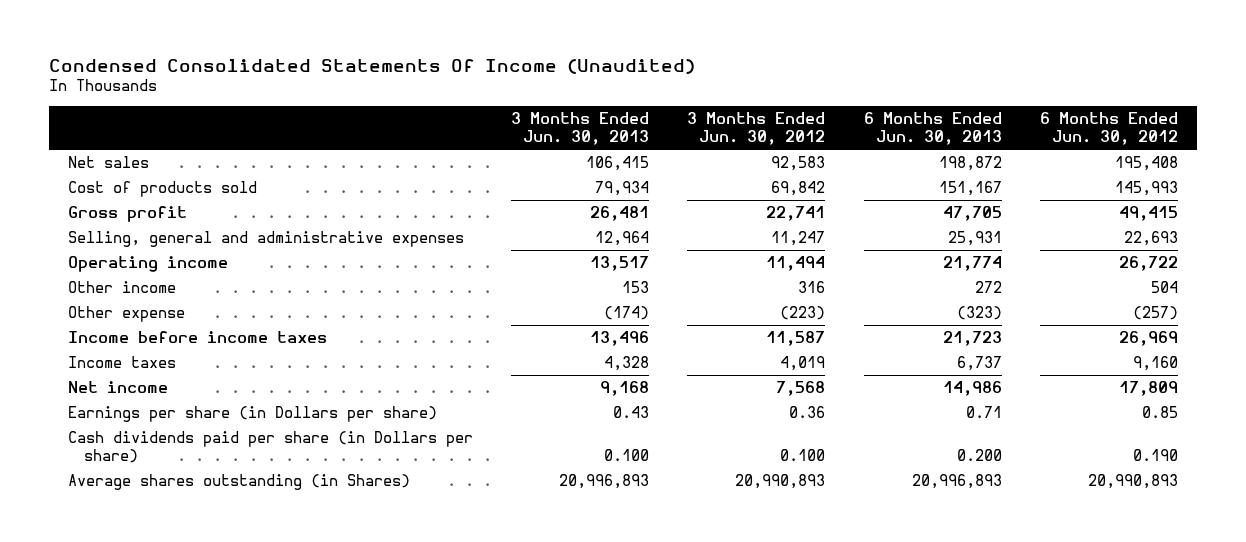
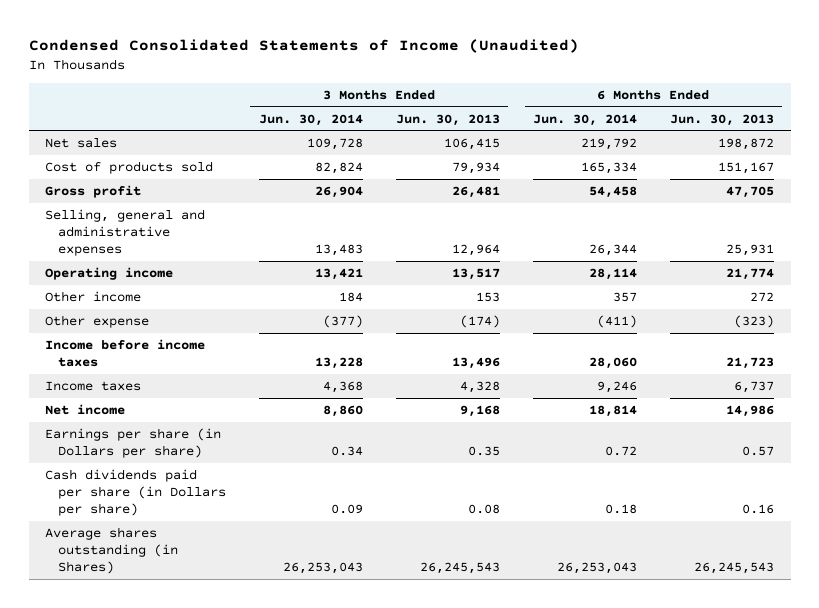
[48,58,695,74] Condensed Consolidated Statements Of Income (Unaudited) -> [28,39,579,54] Condensed Consolidated Statements of Income (Unaudited)
[687,112,826,146] 3 Months Ended Jun. 30, 2012 -> none
[1039,112,1178,146] 6 Months Ended Jun. 30, 2012 -> none
none -> [258,113,363,126] Jun. 30, 2014
none -> [532,113,637,126] Jun. 30, 2014
[613,405,650,418] 0.43 -> [467,446,500,457] 0.35
[965,405,1002,418] 0.71 -> [742,446,775,457] 0.57
[604,449,650,462] 0.100 -> [467,504,500,515] 0.08
[956,449,1002,462] 0.200 -> [742,504,775,515] 0.16
[559,473,650,489] 20,996,893 -> [419,562,500,575] 26,245,543
[911,473,1002,489] 20,996,893 -> [694,562,775,575] 26,245,543

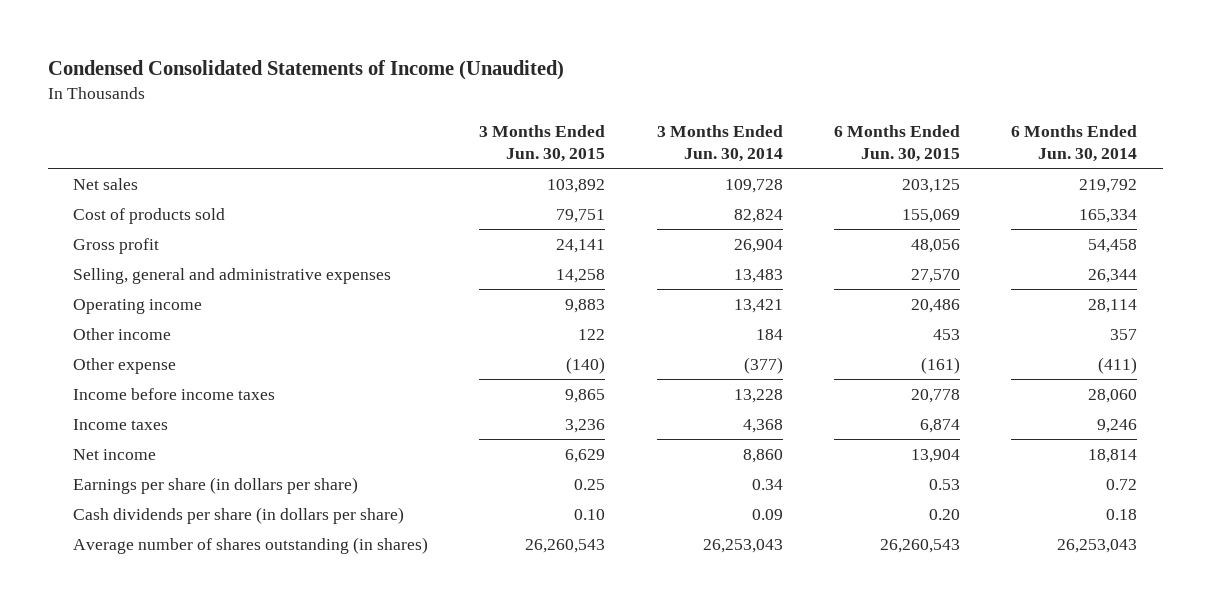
[395,113,500,126] Jun. 30, 2013 -> none
[670,113,775,126] Jun. 30, 2013 -> none
none -> [479,125,606,162] 3 Months Ended Jun. 30, 2015
none -> [834,125,961,162] 6 Months Ended Jun. 30, 2015
[45,427,222,459] Earnings per share (in Dollars per share) -> [73,476,359,494] Earnings per share (in dollars per share)
[45,468,226,517] Cash dividends paid per share (in Dollars per share) -> [73,506,405,524] Cash dividends per share (in dollars per share)
[45,526,178,575] Average shares outstanding (in Shares) -> [73,536,429,554] Average number of shares outstanding (in shares)

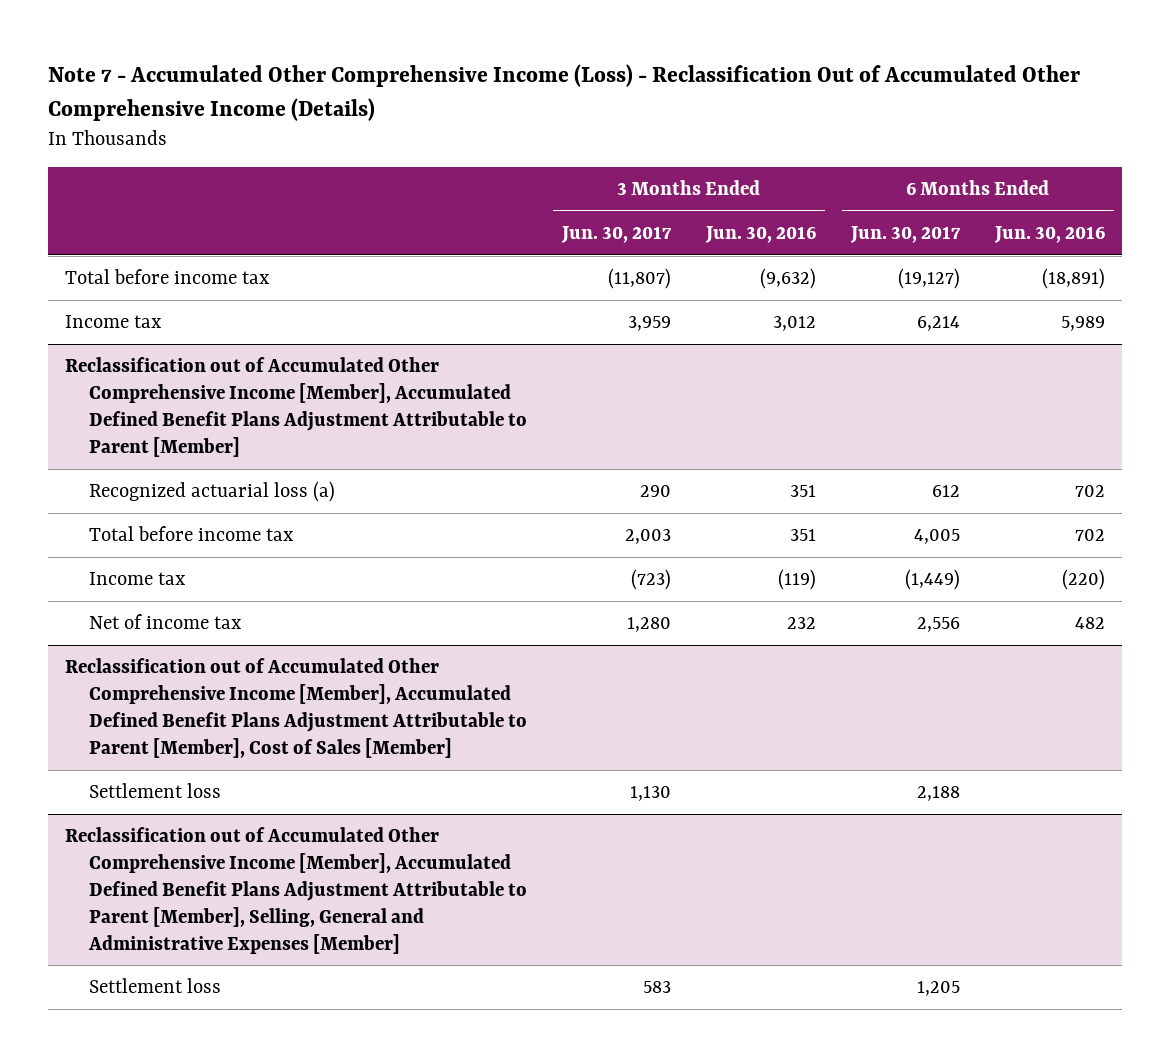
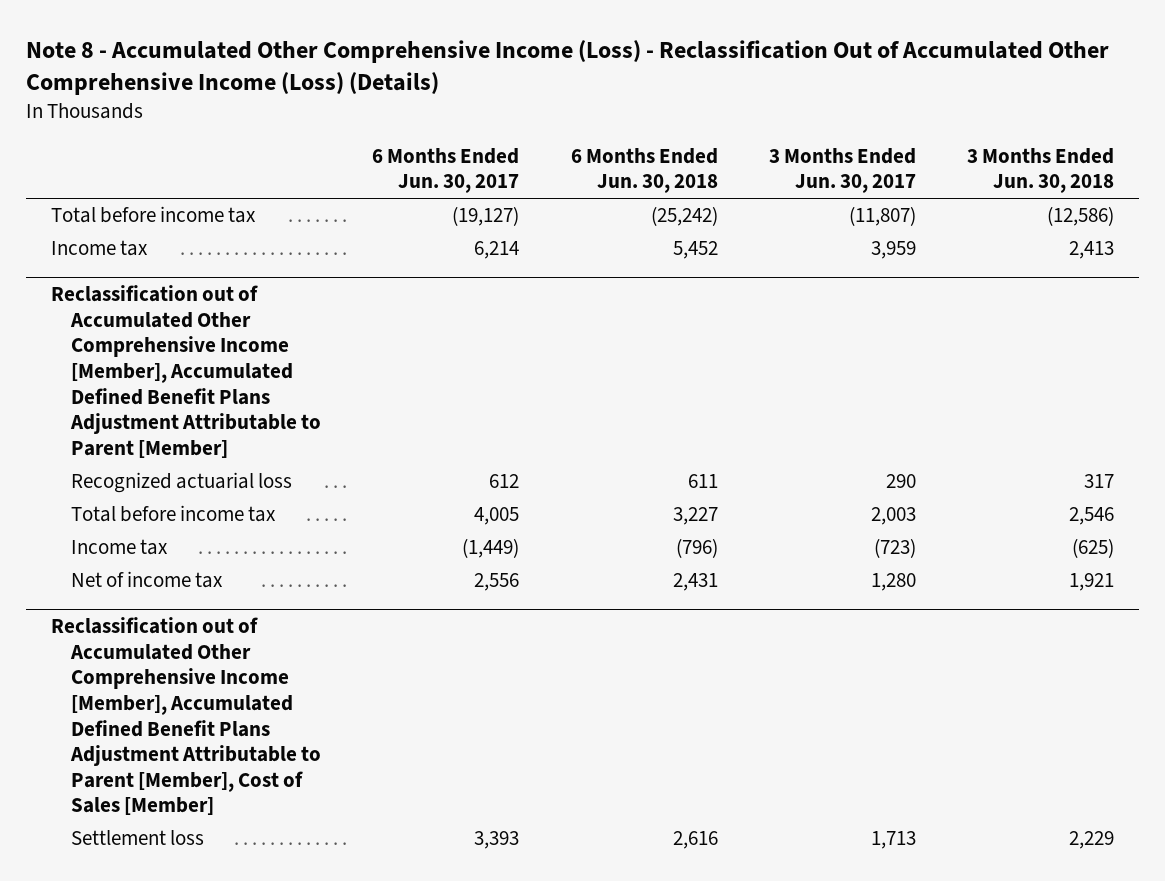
[47,63,1080,121] Note 7 - Accumulated Other Comprehensive Income (Loss) - Reclassification Out of Accumulated Other Comprehensive Income (Details) -> [25,40,1109,96] Note 8 - Accumulated Other Comprehensive Income (Loss) - Reclassification Out of Accumulated Other Comprehensive Income (Loss) (Details)
[704,225,816,243] Jun. 30, 2016 -> none
[993,225,1105,243] Jun. 30, 2016 -> none
none -> [570,147,718,194] 6 Months Ended Jun. 30, 2018
none -> [966,147,1114,194] 3 Months Ended Jun. 30, 2018
[88,481,335,503] Recognized actuarial loss (a) -> [71,472,293,494] Recognized actuarial loss
[65,827,527,954] Reclassification out of Accumulated Other Comprehensive Income [Member], Accumulated Defined Benefit Plans Adjustment Attributable to Parent [Member], Selling, General and Administrative Expenses [Member] -> none
[88,978,221,994] Settlement loss -> none
[629,786,671,802] 1,130 -> [870,831,916,850] 1,713
[916,786,960,802] 2,188 -> [474,831,520,850] 3,393

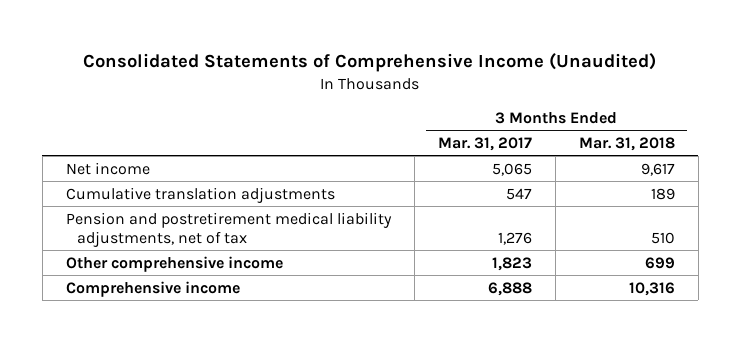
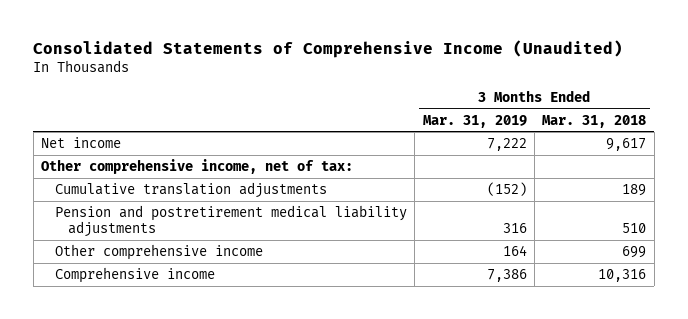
[437,136,532,151] Mar. 31, 2017 -> none
none -> [422,114,527,128] Mar. 31, 2019
none -> [41,159,354,175] Other comprehensive income, net of tax:
[65,211,392,247] Pension and postretirement medical liability adjustments, net of tax -> [54,205,407,238] Pension and postretirement medical liability adjustments

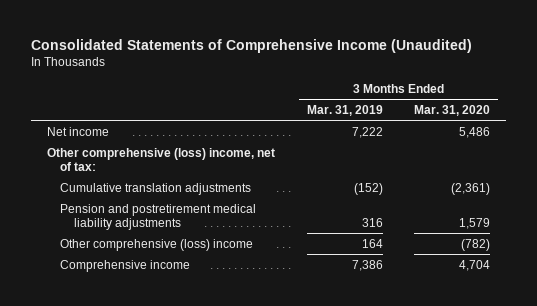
[542,114,647,128] Mar. 31, 2018 -> none
none -> [414,105,491,117] Mar. 31, 2020
[41,159,354,175] Other comprehensive income, net of tax: -> [46,147,275,171] Other comprehensive (loss) income, net of tax:
[54,244,263,261] Other comprehensive income -> [60,238,254,251] Other comprehensive (loss) income

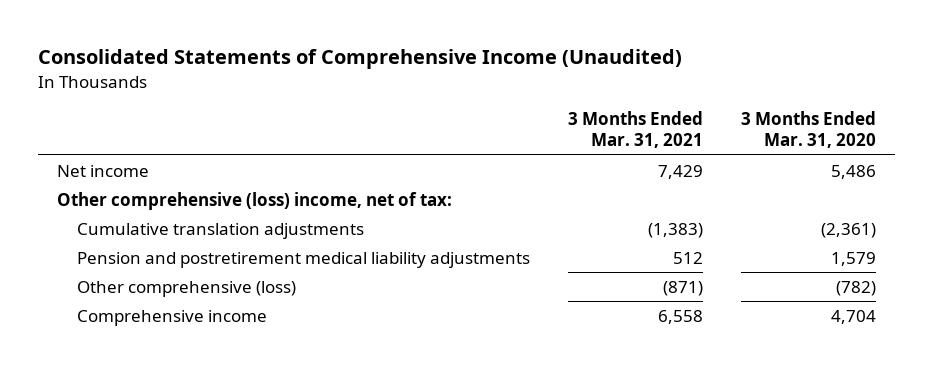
[306,105,383,117] Mar. 31, 2019 -> none
none -> [567,111,703,149] 3 Months Ended Mar. 31, 2021
[60,238,254,251] Other comprehensive (loss) income -> [76,280,296,297] Other comprehensive (loss)

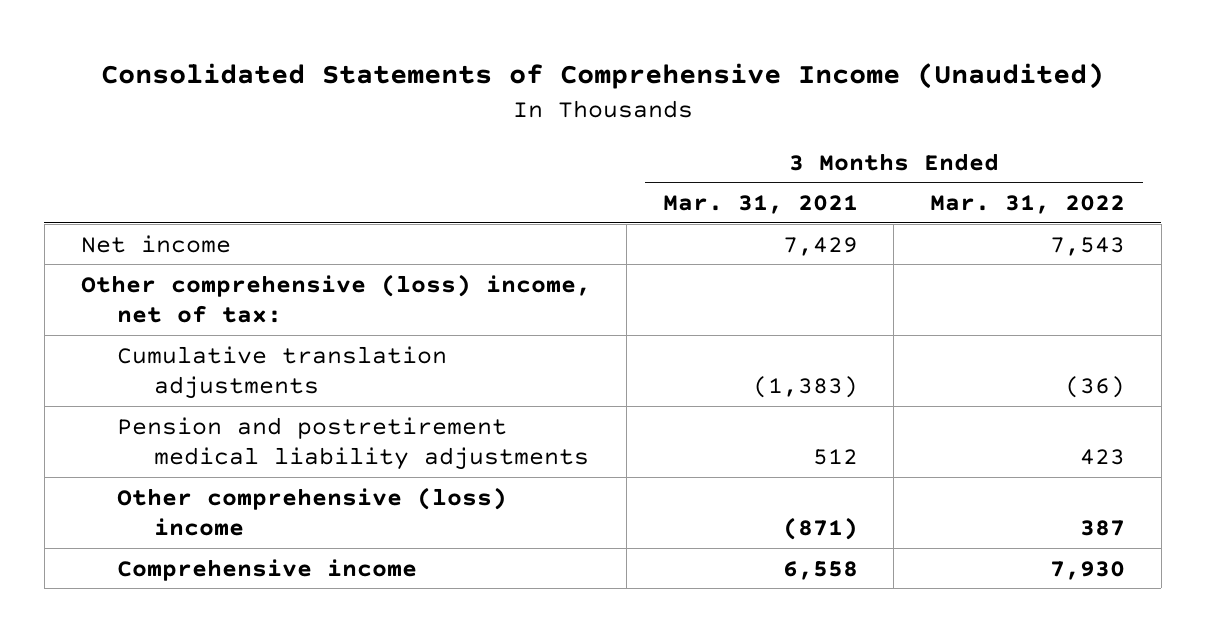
[741,111,877,149] 3 Months Ended Mar. 31, 2020 -> none
none -> [930,195,1126,215] Mar. 31, 2022
[76,280,296,297] Other comprehensive (loss) -> [117,486,508,537] Other comprehensive (loss) income

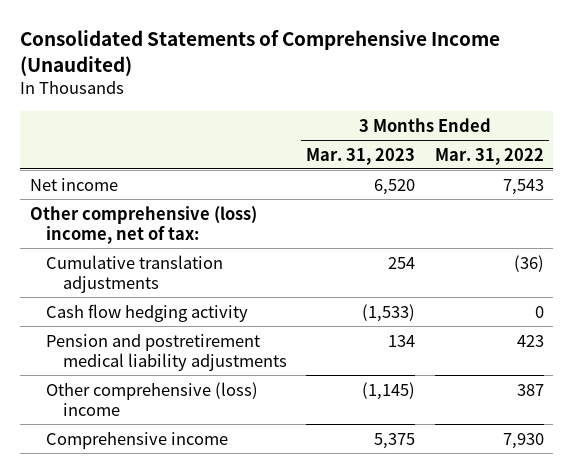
[662,195,858,215] Mar. 31, 2021 -> none
none -> [306,147,416,165] Mar. 31, 2023
none -> [46,303,249,322] Cash flow hedging activity

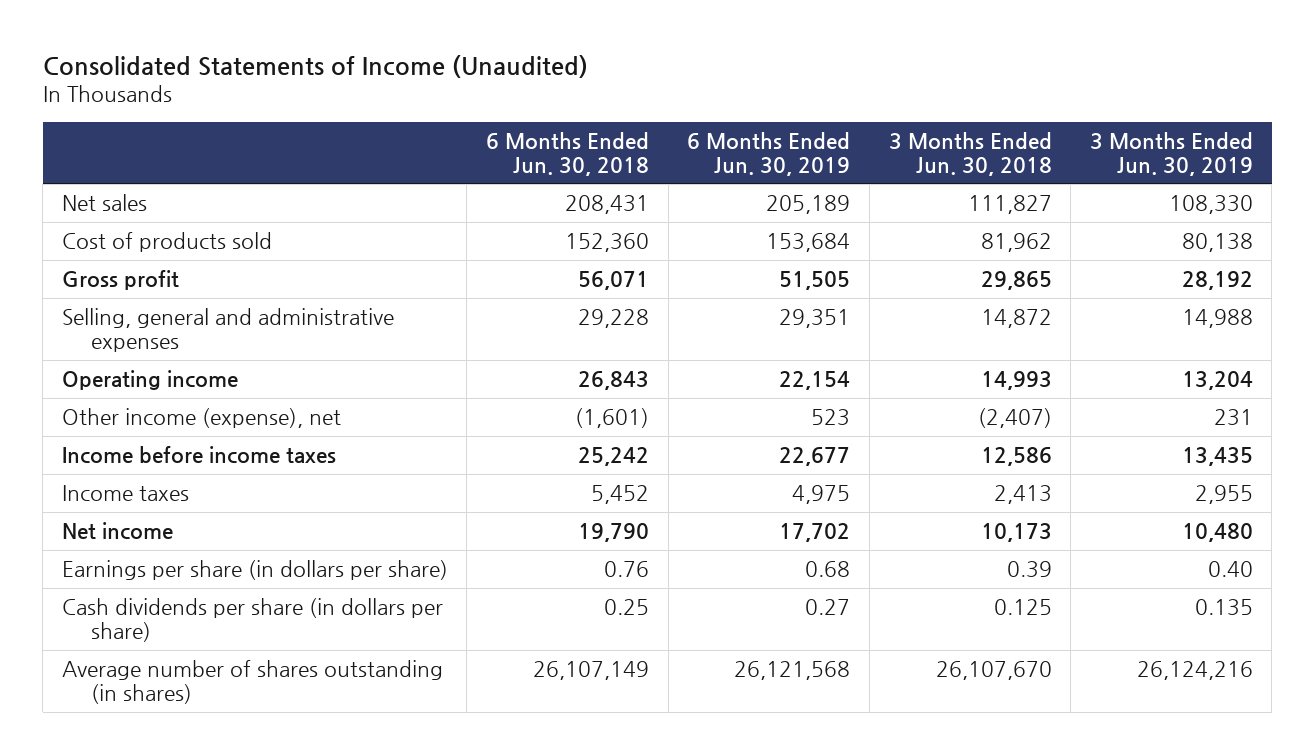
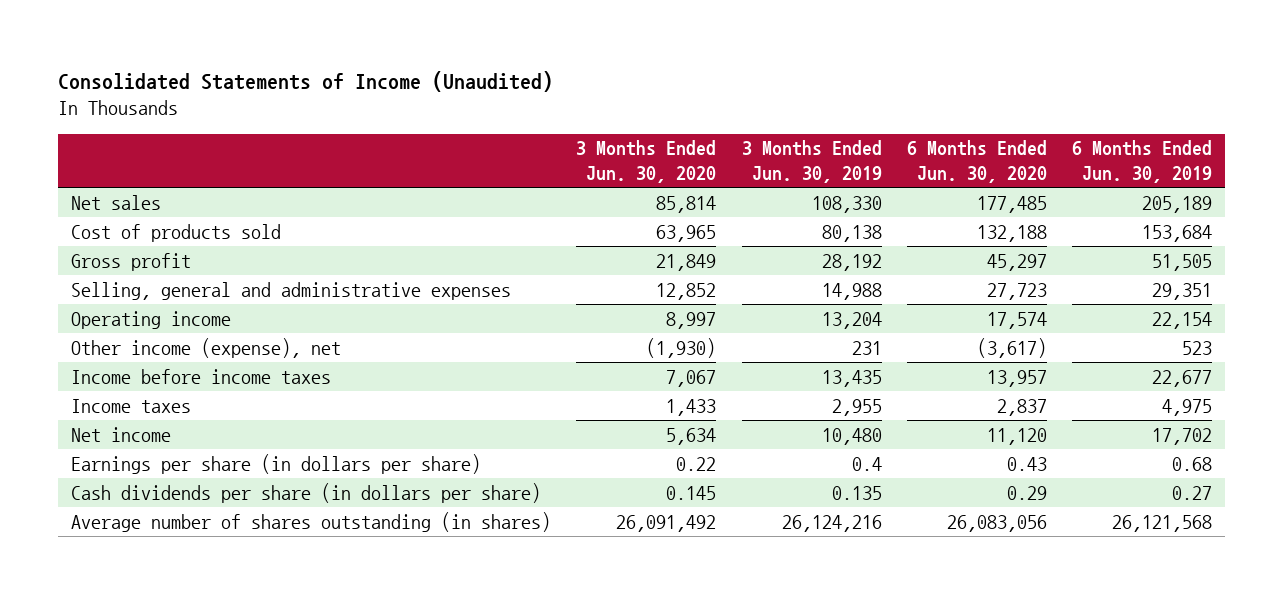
[485,131,649,176] 6 Months Ended Jun. 30, 2018 -> none
[888,131,1052,176] 3 Months Ended Jun. 30, 2018 -> none
none -> [576,140,717,183] 3 Months Ended Jun. 30, 2020
none -> [907,140,1048,183] 6 Months Ended Jun. 30, 2020
[1207,560,1253,577] 0.40 -> [851,456,882,471] 0.4

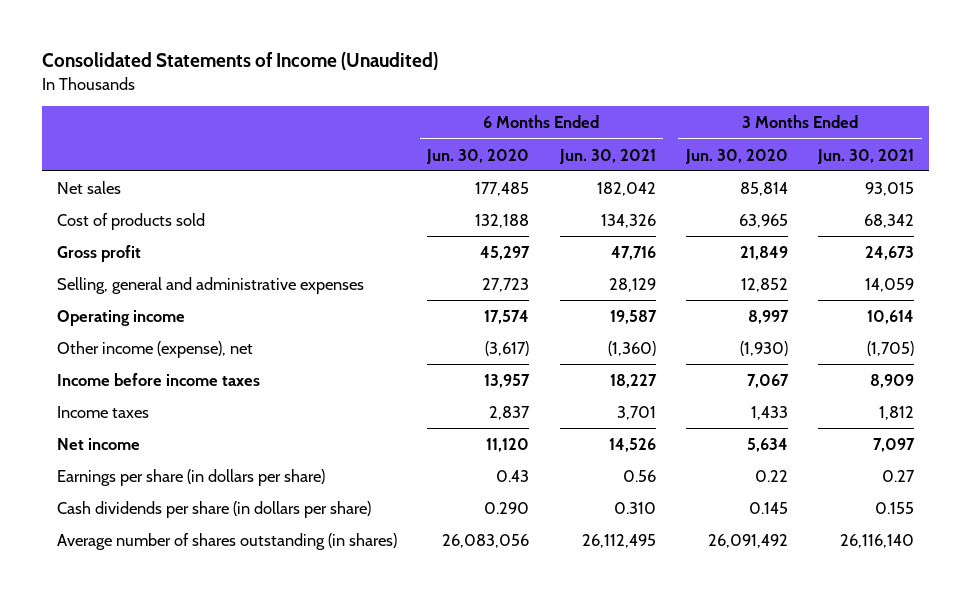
[741,140,882,183] 3 Months Ended Jun. 30, 2019 -> none
[1072,140,1213,183] 6 Months Ended Jun. 30, 2019 -> none
none -> [558,148,656,164] Jun. 30, 2021
none -> [817,148,915,164] Jun. 30, 2021
[1007,485,1048,500] 0.29 -> [484,501,530,514] 0.290

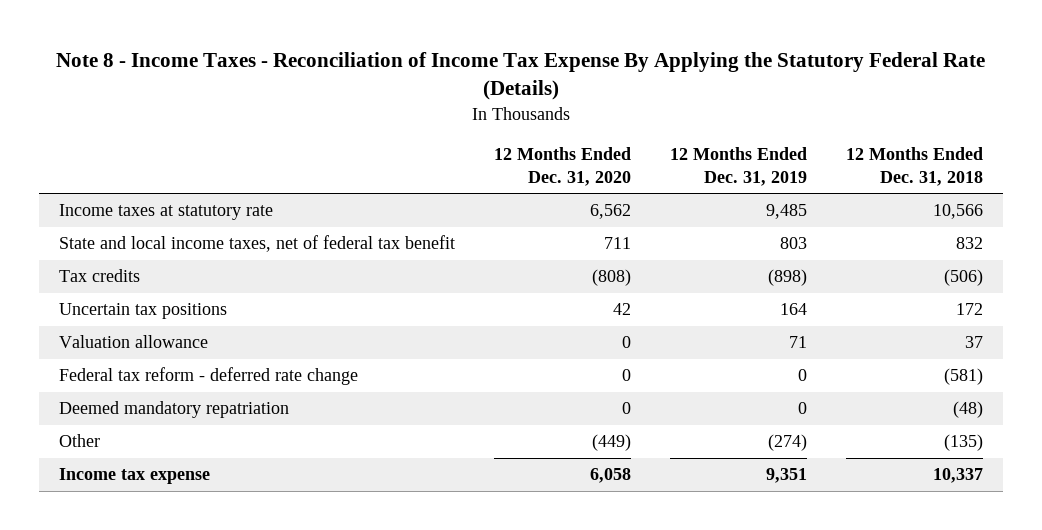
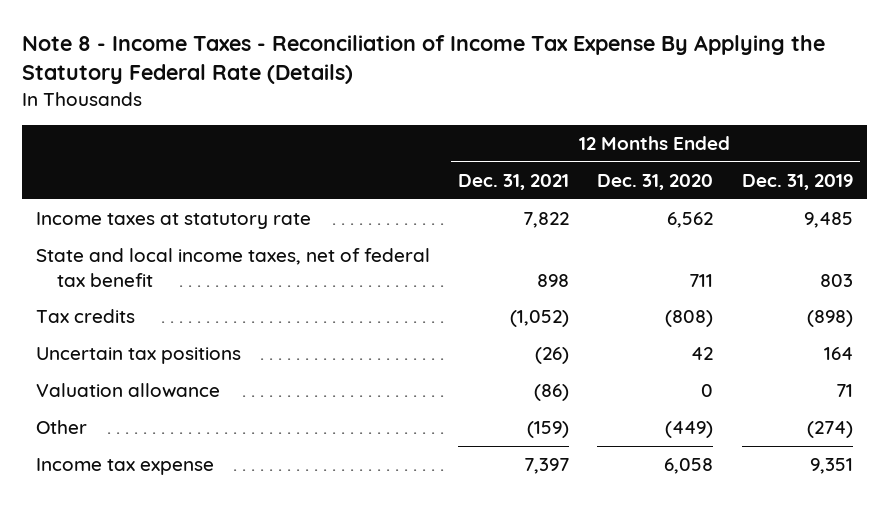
[846,147,984,186] 12 Months Ended Dec. 31, 2018 -> none
none -> [458,174,570,191] Dec. 31, 2021
[58,367,358,386] Federal tax reform - deferred rate change -> none
[58,401,289,419] Deemed mandatory repatriation -> none

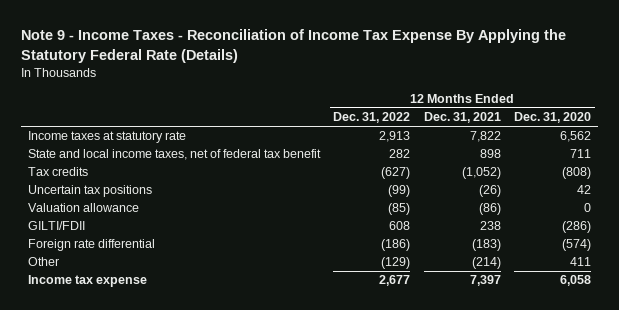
[21,35,825,85] Note 8 - Income Taxes - Reconciliation of Income Tax Expense By Applying the Statutory Federal Rate (Details) -> [20,29,566,64] Note 9 - Income Taxes - Reconciliation of Income Tax Expense By Applying the Statutory Federal Rate (Details)
[741,174,853,191] Dec. 31, 2019 -> none
none -> [333,112,411,124] Dec. 31, 2022
none -> [27,221,85,231] GILTI/FDII
none -> [27,239,155,252] Foreign rate differential
[527,421,570,439] (159) -> [471,257,501,270] (214)
[665,421,714,439] (449) -> [570,257,592,267] 411

